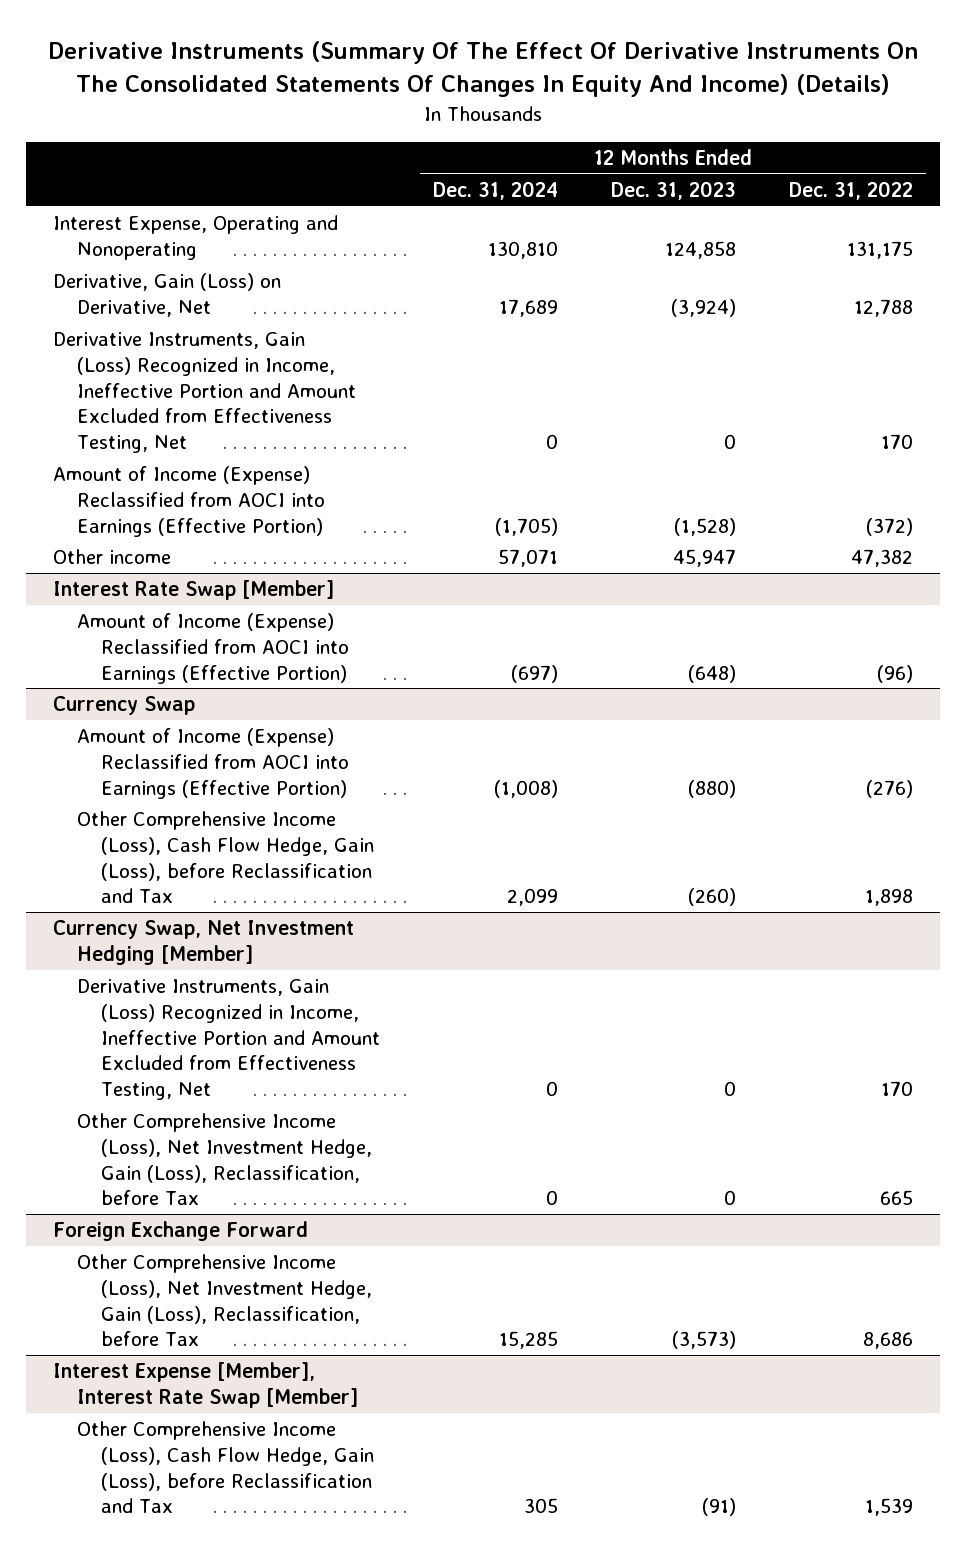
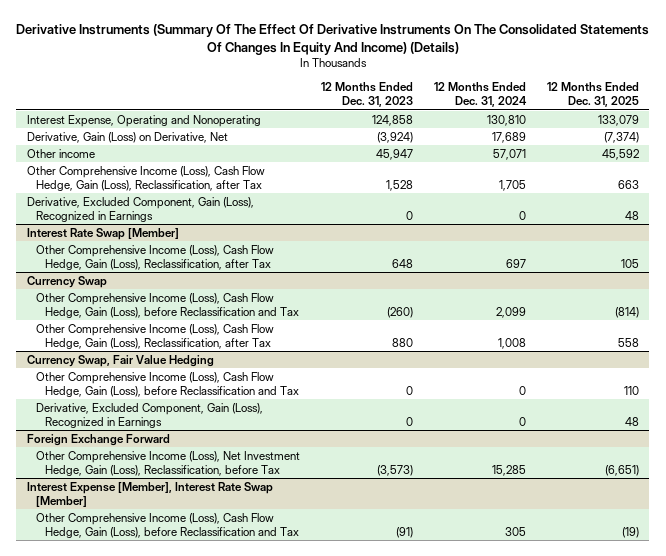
[789,180,914,200] Dec. 31, 2022 -> none
none -> [546,82,639,108] 12 Months Ended Dec. 31, 2025
[52,332,357,453] Derivative Instruments, Gain (Loss) Recognized in Income, Ineffective Portion and Amount Excluded from Effectiveness Testing, Net -> none
[52,466,326,537] Amount of Income (Expense) Reclassified from AOCI into Earnings (Effective Portion) -> none
none -> [26,165,265,191] Other Comprehensive Income (Loss), Cash Flow Hedge, Gain (Loss), Reclassification, after Tax
none -> [26,196,254,222] Derivative, Excluded Component, Gain (Loss), Recognized in Earnings
[77,613,350,684] Amount of Income (Expense) Reclassified from AOCI into Earnings (Effective Portion) -> none
none -> [35,244,274,270] Other Comprehensive Income (Loss), Cash Flow Hedge, Gain (Loss), Reclassification, after Tax
[77,728,350,799] Amount of Income (Expense) Reclassified from AOCI into Earnings (Effective Portion) -> none
[52,920,354,965] Currency Swap, Net Investment Hedging [Member] -> none
[77,979,381,1100] Derivative Instruments, Gain (Loss) Recognized in Income, Ineffective Portion and Amount Excluded from Effectiveness Testing, Net -> none
none -> [35,323,274,349] Other Comprehensive Income (Loss), Cash Flow Hedge, Gain (Loss), Reclassification, after Tax
none -> [26,354,214,367] Currency Swap, Fair Value Hedging
[77,1113,373,1206] Other Comprehensive Income (Loss), Net Investment Hedge, Gain (Loss), Reclassification, before Tax -> [35,371,300,397] Other Comprehensive Income (Loss), Cash Flow Hedge, Gain (Loss), before Reclassification and Tax
none -> [35,402,263,428] Derivative, Excluded Component, Gain (Loss), Recognized in Earnings

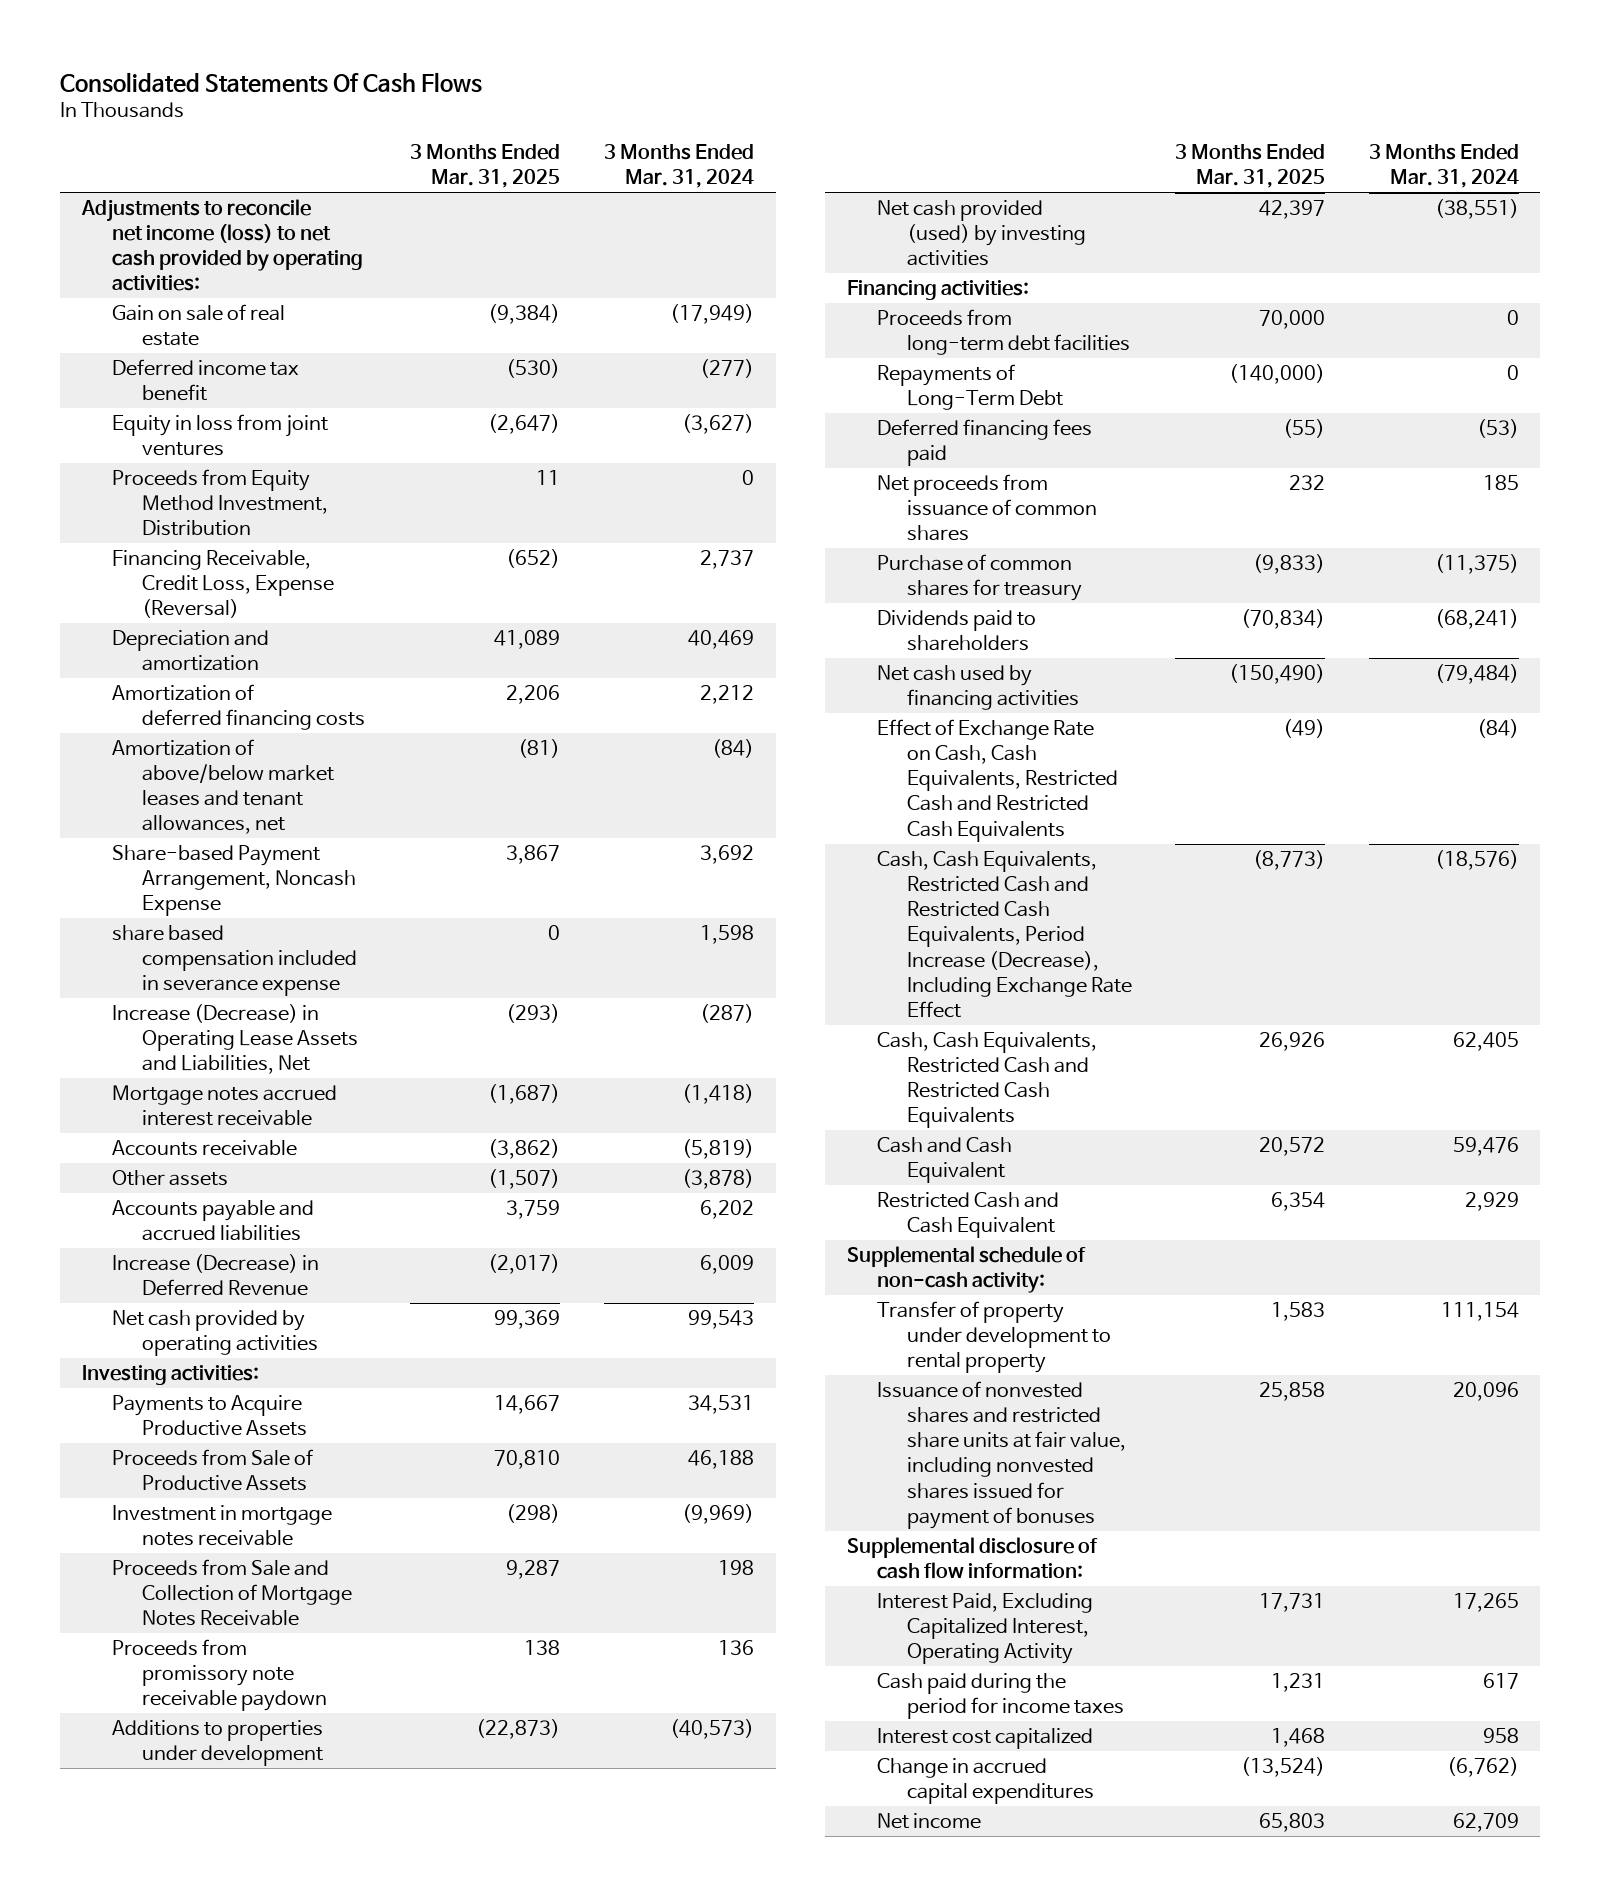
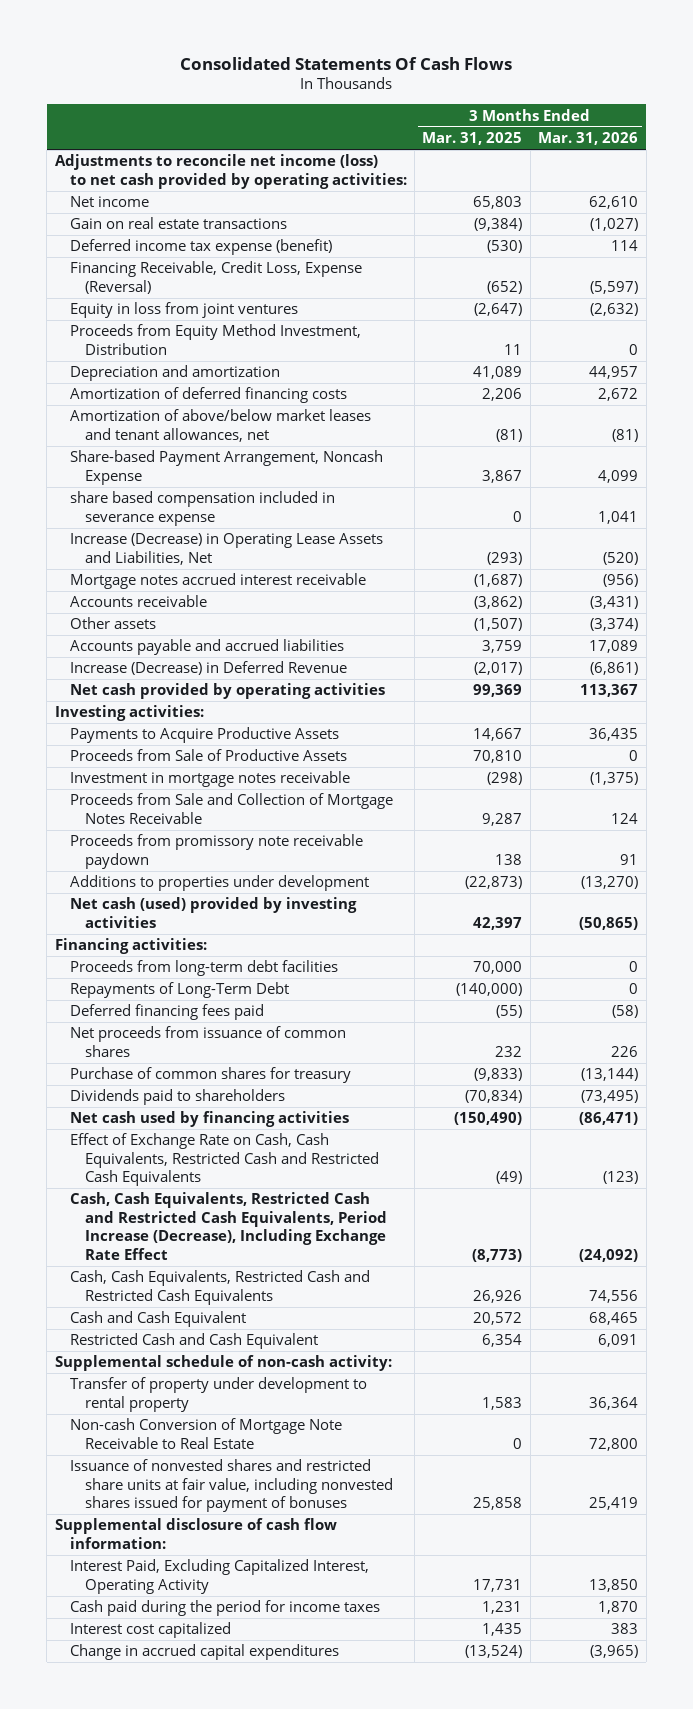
[604,143,755,189] 3 Months Ended Mar. 31, 2024 -> none
none -> [538,132,639,146] Mar. 31, 2026
[876,1813,981,1830] Net income -> [69,196,149,208] Net income
[111,304,285,347] Gain on sale of real estate -> [69,217,287,230] Gain on real estate transactions
[111,359,299,402] Deferred income tax benefit -> [69,239,332,256] Deferred income tax expense (benefit)
[111,550,334,619] Financing Receivable, Credit Loss, Expense (Reversal) -> [69,261,362,294] Financing Receivable, Credit Loss, Expense (Reversal)
[876,200,1086,267] Net cash provided (used) by investing activities -> [69,897,357,928] Net cash (used) provided by investing activities
none -> [69,1418,342,1449] Non-cash Conversion of Mortgage Note Receivable to Real Estate
[1271,1728,1326,1748] 1,468 -> [482,1623,523,1637] 1,435

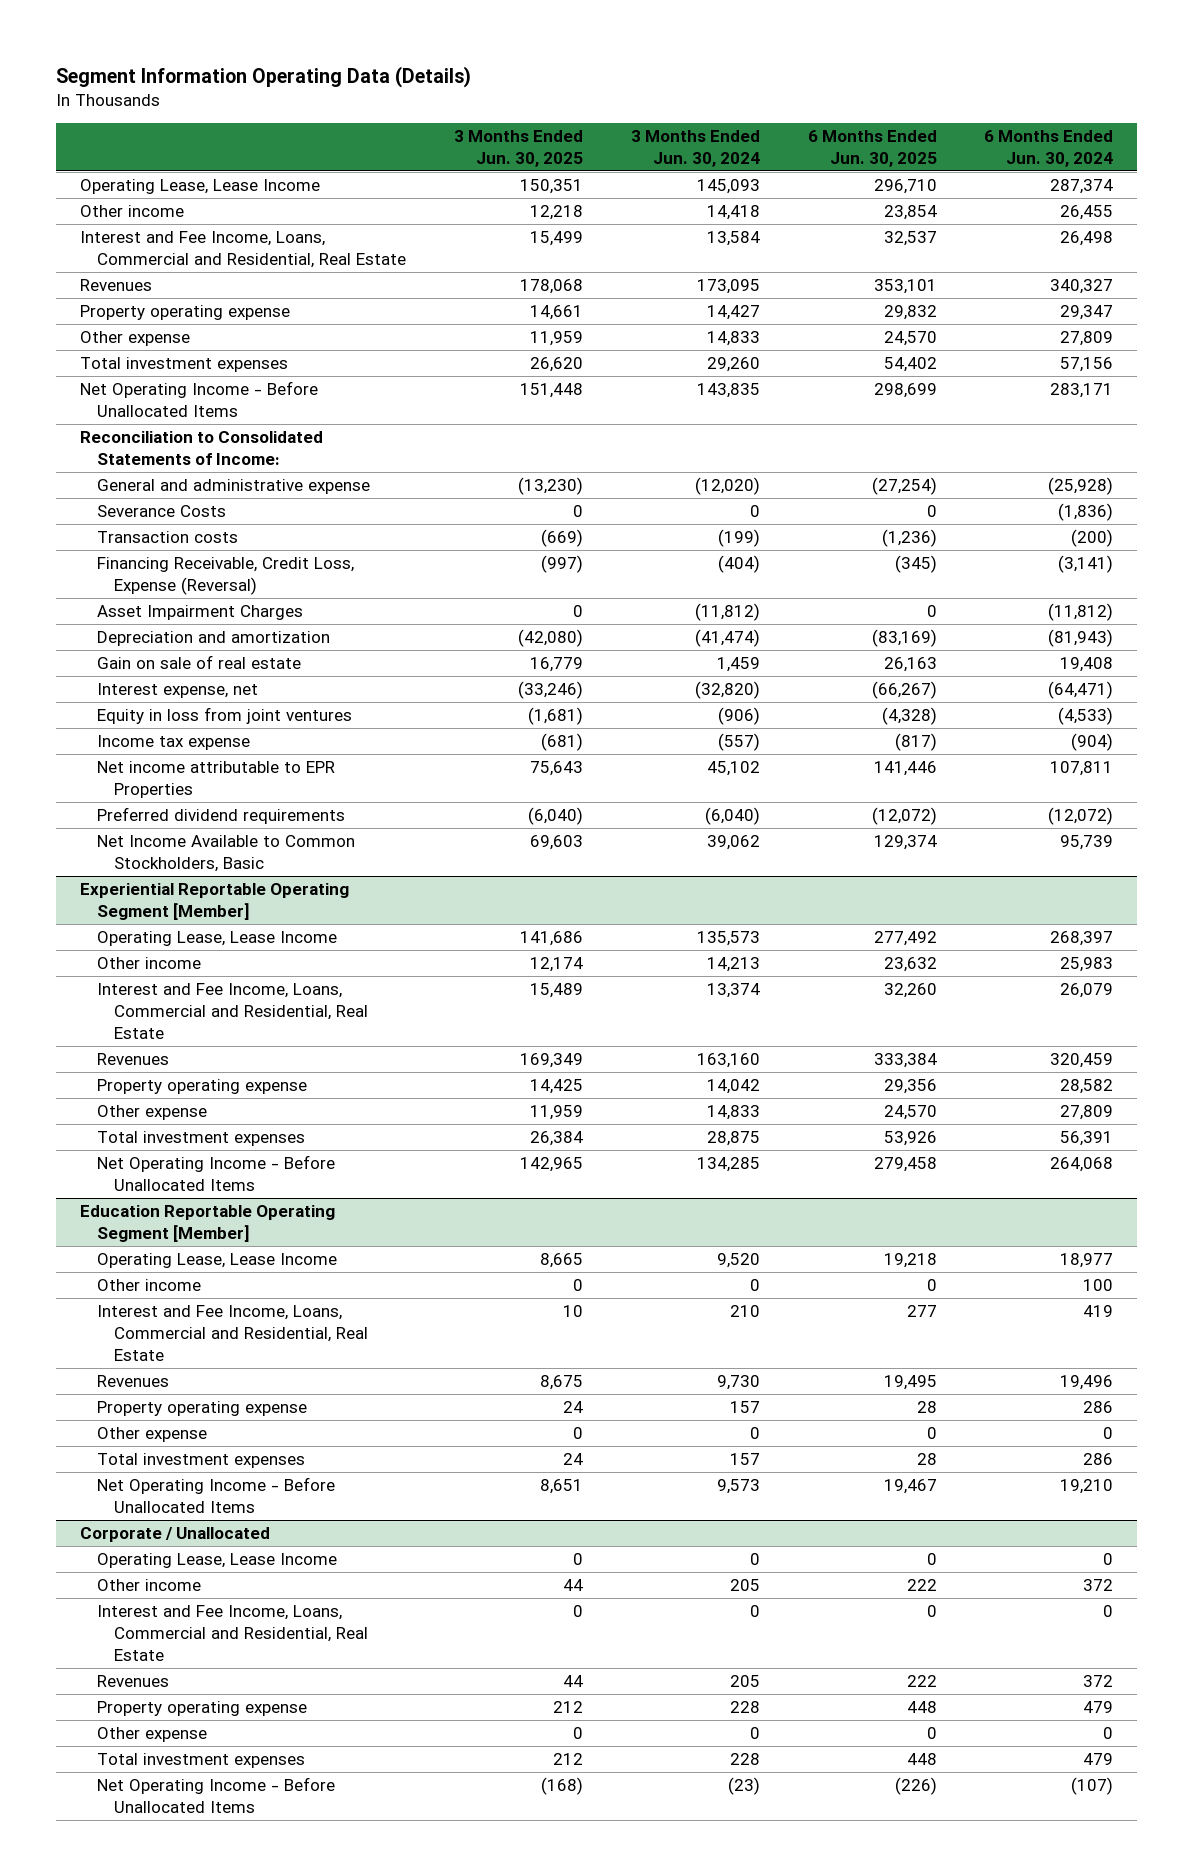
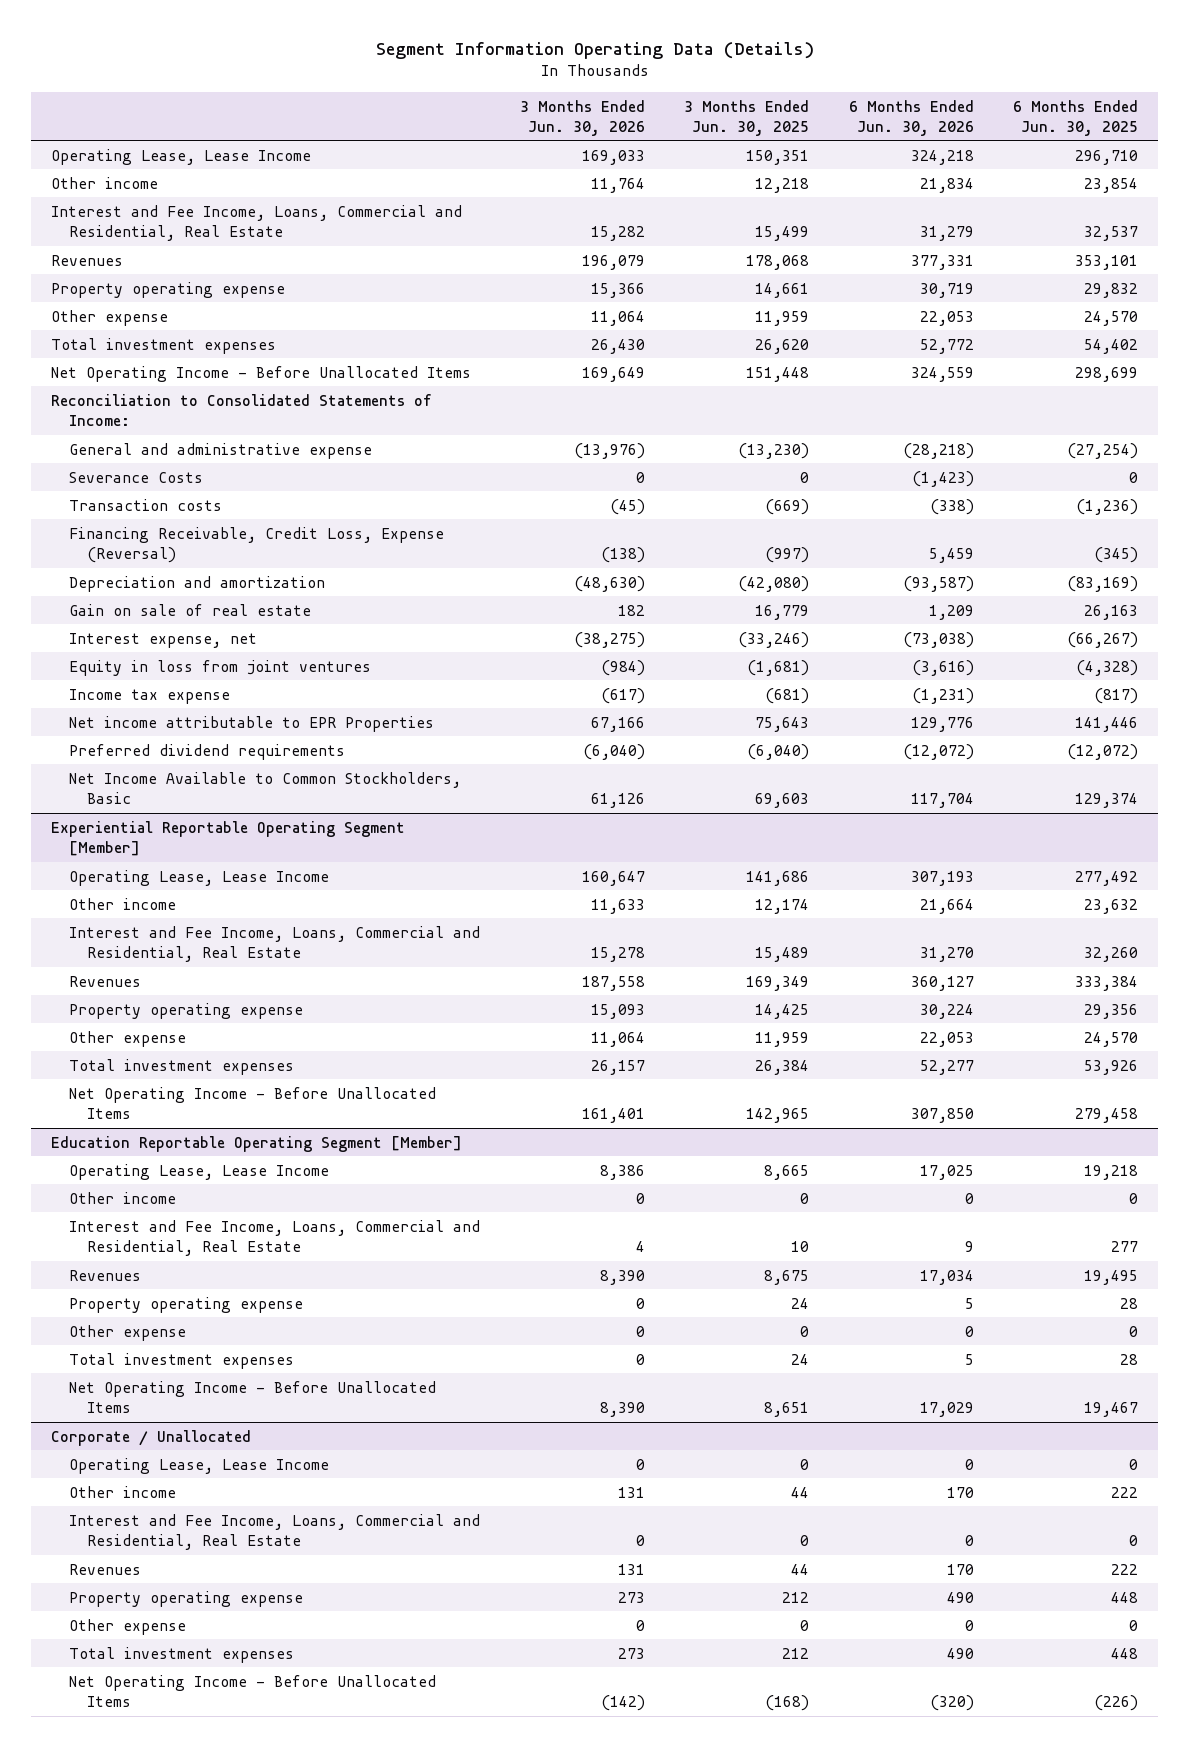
[630,129,760,167] 3 Months Ended Jun. 30, 2024 -> none
[984,129,1114,167] 6 Months Ended Jun. 30, 2024 -> none
none -> [519,99,645,136] 3 Months Ended Jun. 30, 2026
none -> [848,99,974,136] 6 Months Ended Jun. 30, 2026
[96,605,303,621] Asset Impairment Charges -> none

